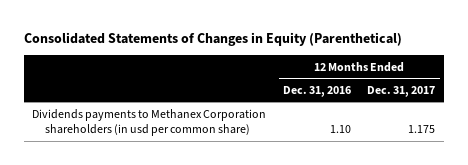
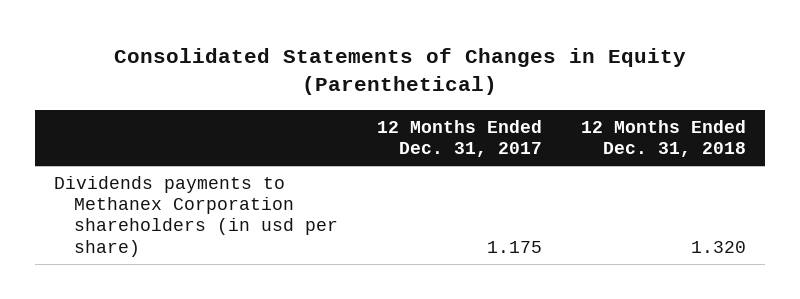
[282,85,351,97] Dec. 31, 2016 -> none
none -> [580,119,746,158] 12 Months Ended Dec. 31, 2018
[32,108,267,137] Dividends payments to Methanex Corporation shareholders (in usd per common share) -> [54,176,338,257] Dividends payments to Methanex Corporation shareholders (in usd per share)

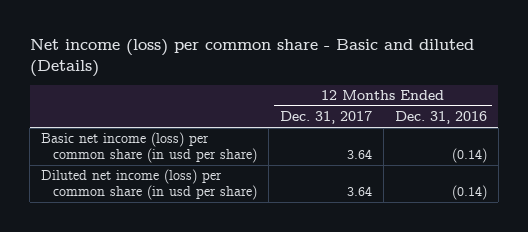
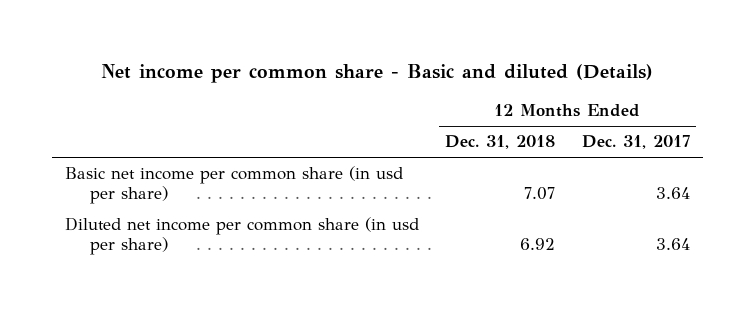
[29,39,474,78] Net income (loss) per common share - Basic and diluted (Details) -> [101,64,654,84] Net income per common share - Basic and diluted (Details)
[394,111,487,125] Dec. 31, 2016 -> none
none -> [445,135,556,150] Dec. 31, 2018
[41,132,258,164] Basic net income (loss) per common share (in usd per share) -> [65,166,404,204] Basic net income per common share (in usd per share)
[41,169,258,201] Diluted net income (loss) per common share (in usd per share) -> [65,217,420,255] Diluted net income per common share (in usd per share)

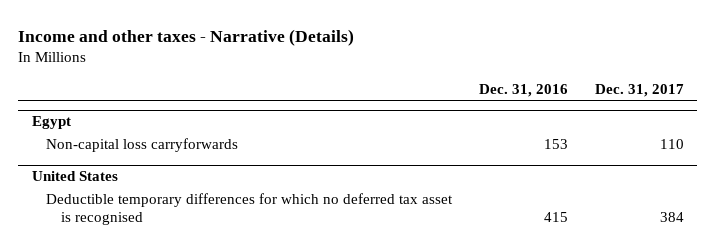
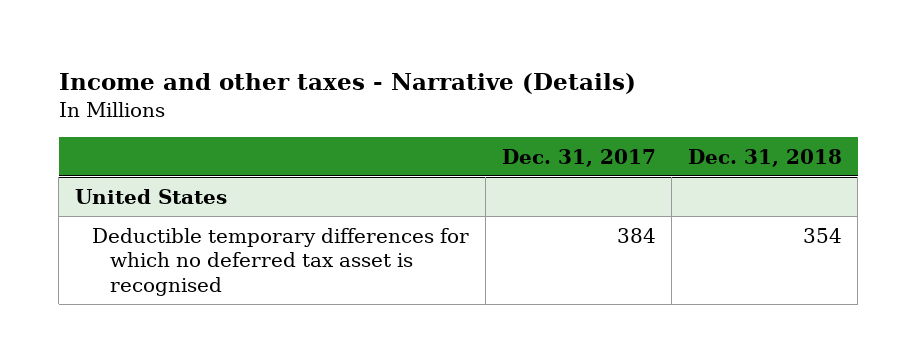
[479,83,569,97] Dec. 31, 2016 -> none
none -> [687,148,842,167] Dec. 31, 2018
[31,116,71,130] Egypt -> none
[46,138,239,153] Non-capital loss carryforwards -> none

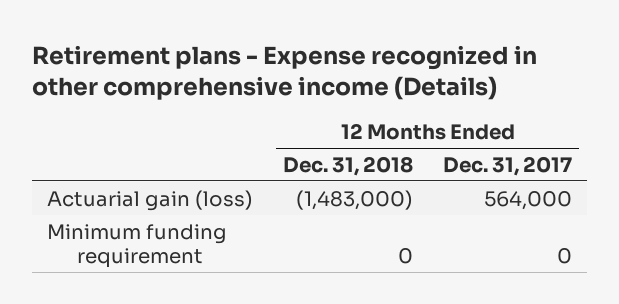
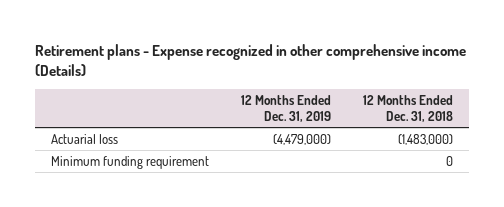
[442,155,572,176] Dec. 31, 2017 -> none
none -> [241,94,332,123] 12 Months Ended Dec. 31, 2019
[47,189,254,211] Actuarial gain (loss) -> [50,133,118,144] Actuarial loss

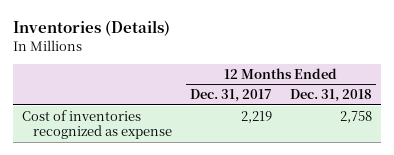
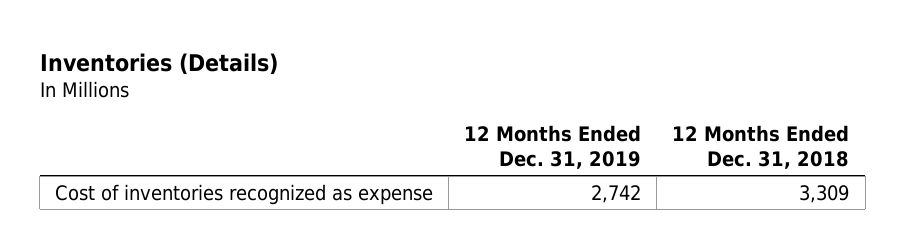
[190,89,273,103] Dec. 31, 2017 -> none
none -> [464,125,642,169] 12 Months Ended Dec. 31, 2019
[339,110,372,123] 2,758 -> [799,185,850,204] 3,309

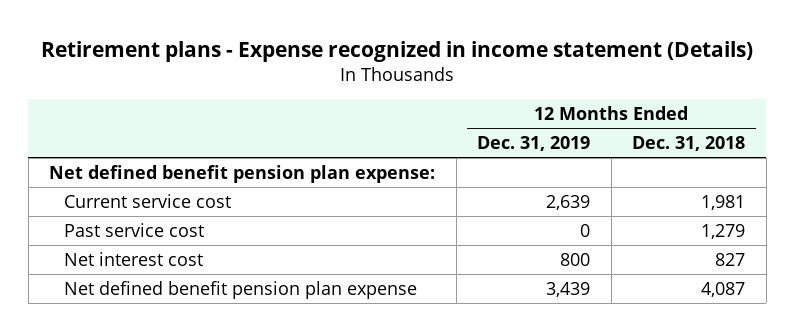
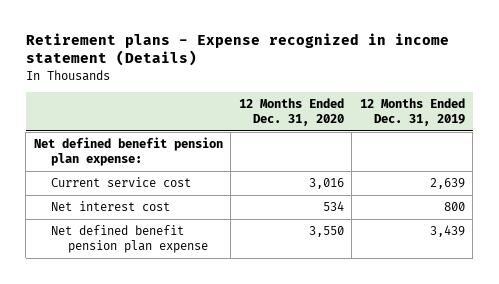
[632,136,746,152] Dec. 31, 2018 -> none
none -> [238,97,344,126] 12 Months Ended Dec. 31, 2020
[64,222,205,237] Past service cost -> none

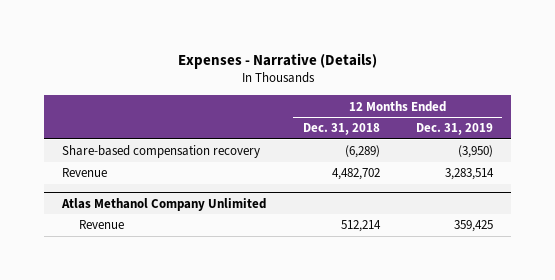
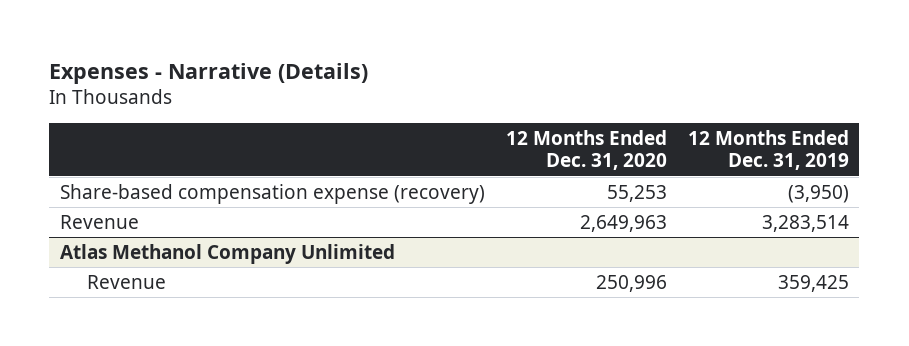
[302,123,380,136] Dec. 31, 2018 -> none
none -> [505,129,667,171] 12 Months Ended Dec. 31, 2020
[62,145,261,159] Share-based compensation recovery -> [59,183,485,204] Share-based compensation expense (recovery)

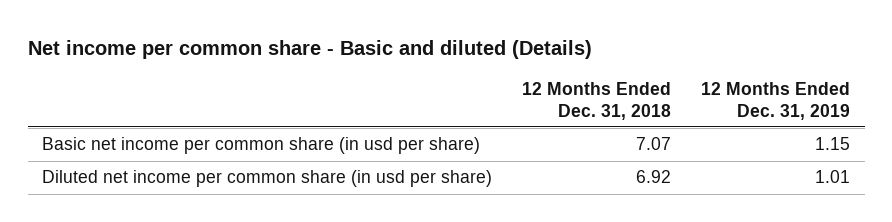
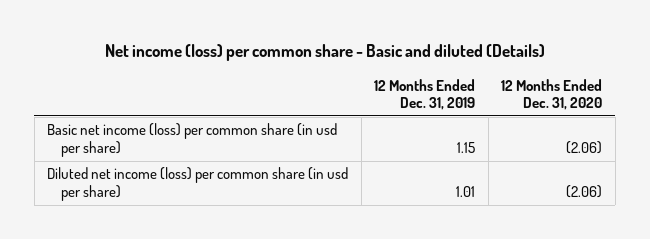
[27,39,592,59] Net income per common share - Basic and diluted (Details) -> [104,44,545,62] Net income (loss) per common share - Basic and diluted (Details)
[522,81,672,120] 12 Months Ended Dec. 31, 2018 -> none
none -> [501,78,603,111] 12 Months Ended Dec. 31, 2020
[42,137,481,155] Basic net income per common share (in usd per share) -> [47,123,338,158] Basic net income (loss) per common share (in usd per share)
[42,170,493,188] Diluted net income per common share (in usd per share) -> [47,167,349,202] Diluted net income (loss) per common share (in usd per share)

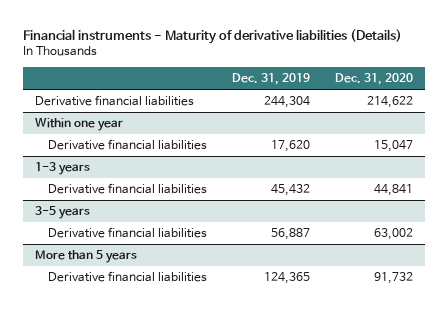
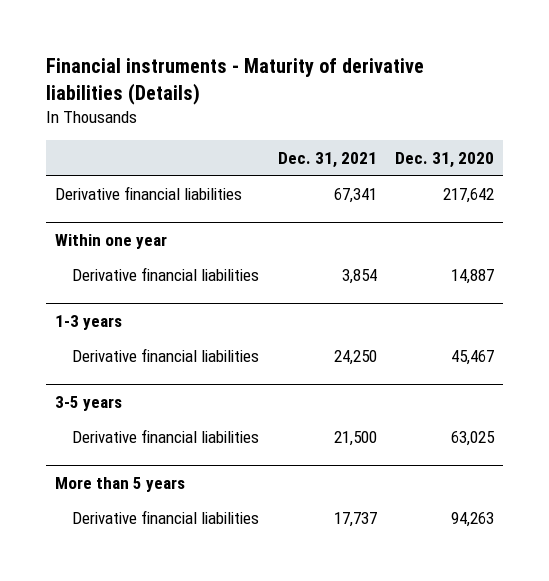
[231,73,310,86] Dec. 31, 2019 -> none
none -> [277,151,377,168] Dec. 31, 2021
[366,96,413,109] 214,622 -> [442,187,494,203] 217,642
[373,140,413,153] 15,047 -> [450,268,494,284] 14,887
[373,184,413,197] 44,841 -> [450,349,494,365] 45,467
[373,228,413,241] 63,002 -> [450,430,495,446] 63,025
[373,272,413,285] 91,732 -> [450,511,494,527] 94,263

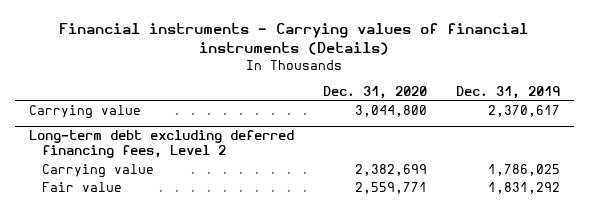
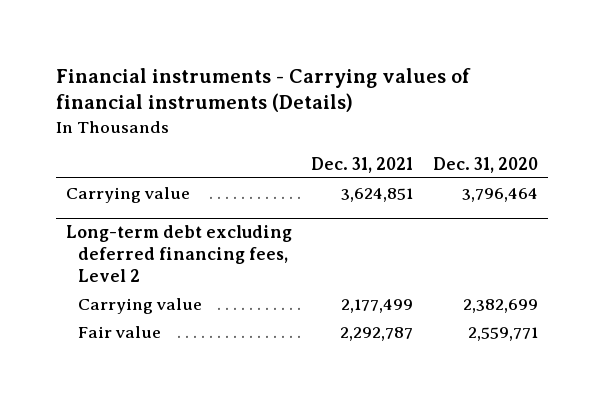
[455,85,560,99] Dec. 31, 2019 -> none
none -> [311,156,414,173] Dec. 31, 2021
[354,104,427,117] 3,044,800 -> [461,187,538,202] 3,796,464

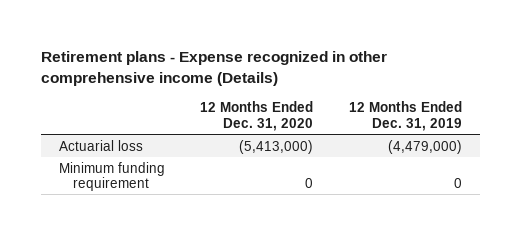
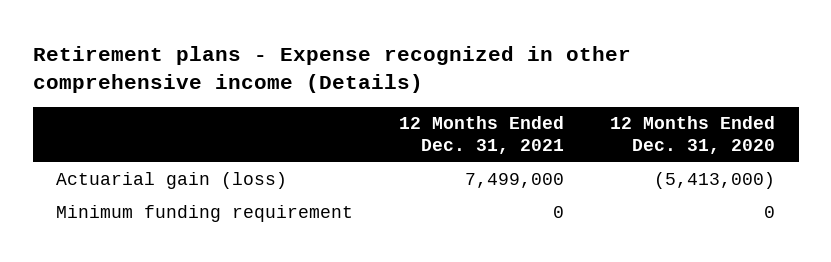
[349,101,463,132] 12 Months Ended Dec. 31, 2019 -> none
none -> [399,116,565,155] 12 Months Ended Dec. 31, 2021
[58,139,143,151] Actuarial loss -> [55,172,287,190] Actuarial gain (loss)

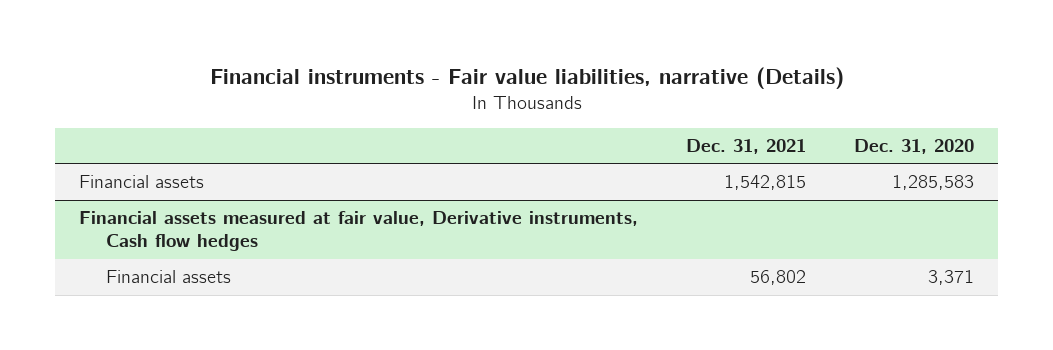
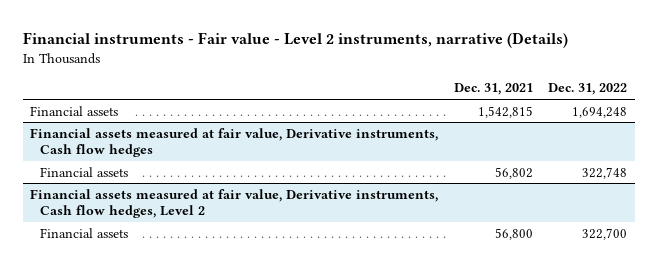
[209,67,844,90] Financial instruments - Fair value liabilities, narrative (Details) -> [22,32,568,49] Financial instruments - Fair value - Level 2 instruments, narrative (Details)
[854,138,975,154] Dec. 31, 2020 -> none
none -> [548,83,628,96] Dec. 31, 2022
none -> [30,188,439,218] Financial assets measured at fair value, Derivative instruments, Cash flow hedges, Level 2
none -> [40,227,129,238] Financial assets

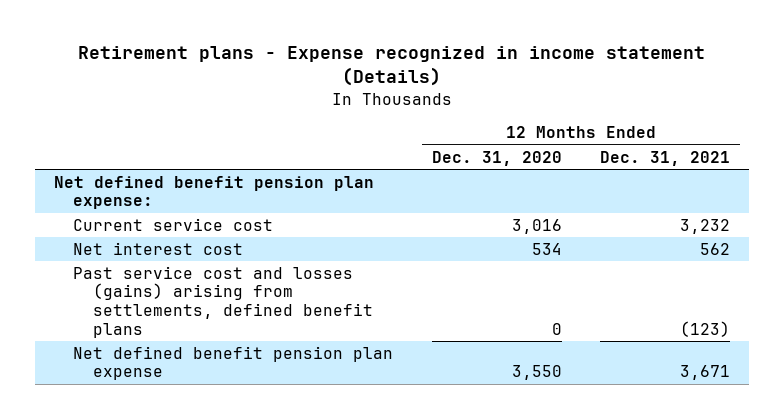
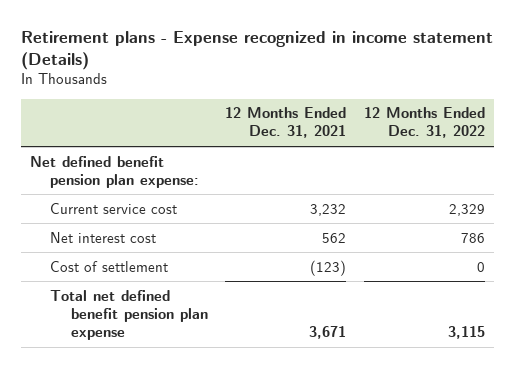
[431,150,562,166] Dec. 31, 2020 -> none
none -> [363,107,485,139] 12 Months Ended Dec. 31, 2022
[73,265,373,338] Past service cost and losses (gains) arising from settlements, defined benefit plans -> [50,260,169,272] Cost of settlement
[73,345,394,381] Net defined benefit pension plan expense -> [50,289,208,340] Total net defined benefit pension plan expense

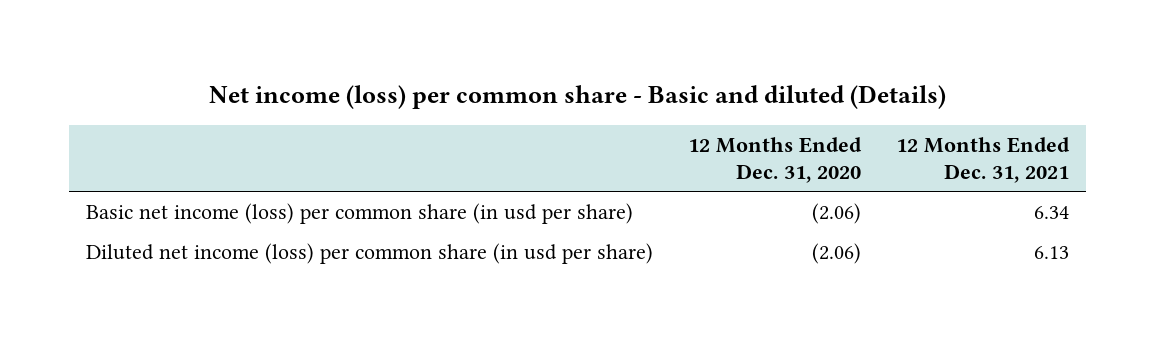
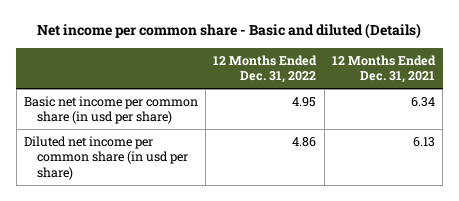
[208,85,946,110] Net income (loss) per common share - Basic and diluted (Details) -> [37,23,422,40] Net income per common share - Basic and diluted (Details)
[688,137,863,183] 12 Months Ended Dec. 31, 2020 -> none
none -> [213,54,318,83] 12 Months Ended Dec. 31, 2022
[86,203,634,225] Basic net income (loss) per common share (in usd per share) -> [23,95,198,125] Basic net income per common share (in usd per share)
[86,243,654,265] Diluted net income (loss) per common share (in usd per share) -> [23,135,188,180] Diluted net income per common share (in usd per share)

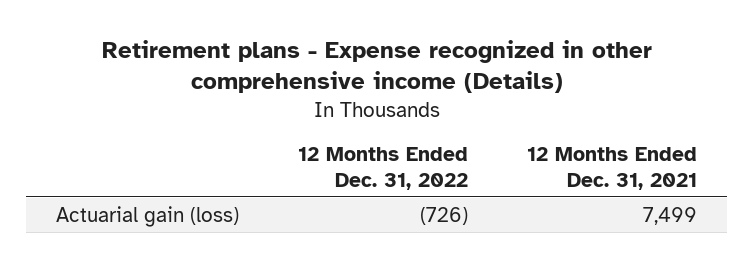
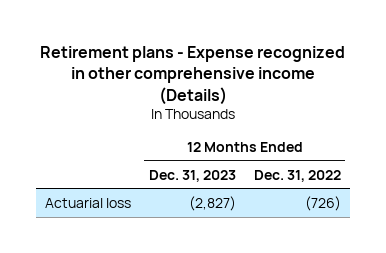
[527,147,698,190] 12 Months Ended Dec. 31, 2021 -> none
none -> [148,169,236,182] Dec. 31, 2023
[55,205,239,227] Actuarial gain (loss) -> [44,197,131,208] Actuarial loss

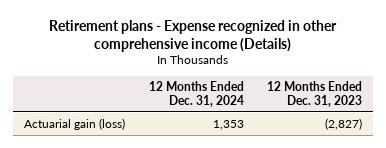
[253,169,341,182] Dec. 31, 2022 -> none
none -> [148,80,244,107] 12 Months Ended Dec. 31, 2024
[44,197,131,208] Actuarial loss -> [24,118,126,131] Actuarial gain (loss)

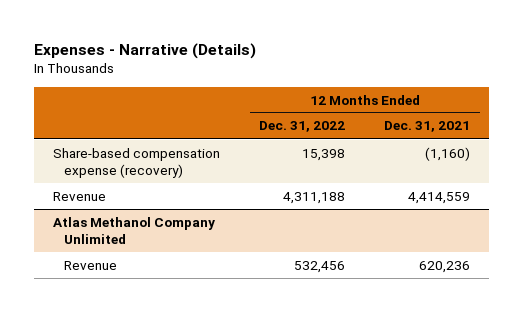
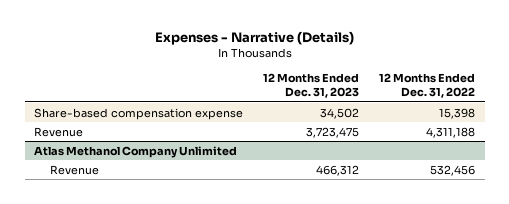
[384,121,471,133] Dec. 31, 2021 -> none
none -> [263,73,360,98] 12 Months Ended Dec. 31, 2023
[53,147,221,179] Share-based compensation expense (recovery) -> [34,107,244,120] Share-based compensation expense

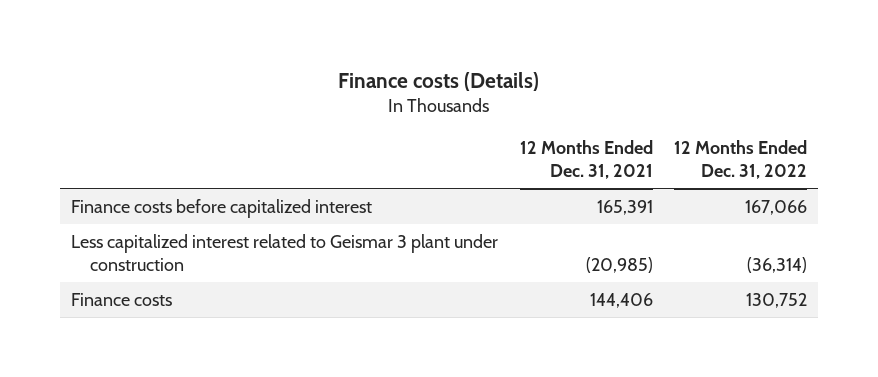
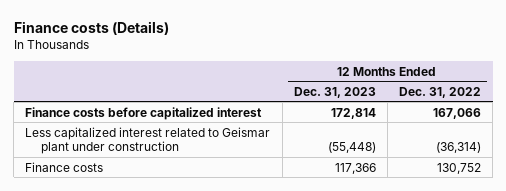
[519,140,653,180] 12 Months Ended Dec. 31, 2021 -> none
none -> [293,86,376,98] Dec. 31, 2023
[70,233,498,271] Less capitalized interest related to Geismar 3 plant under construction -> [25,126,271,155] Less capitalized interest related to Geismar plant under construction

